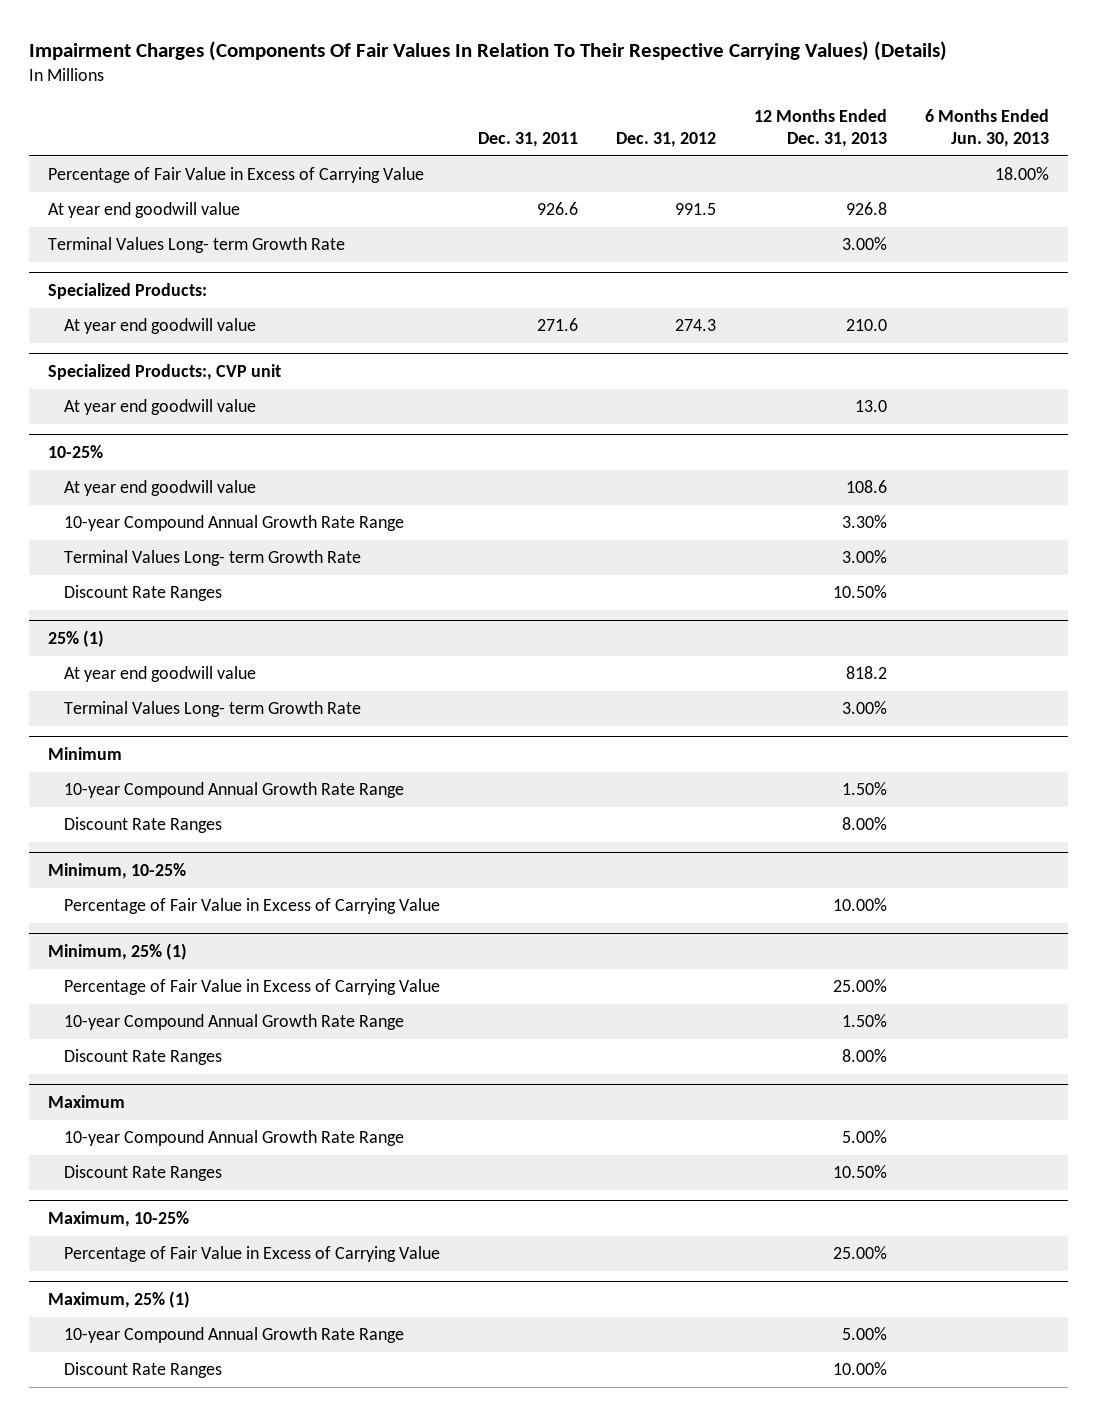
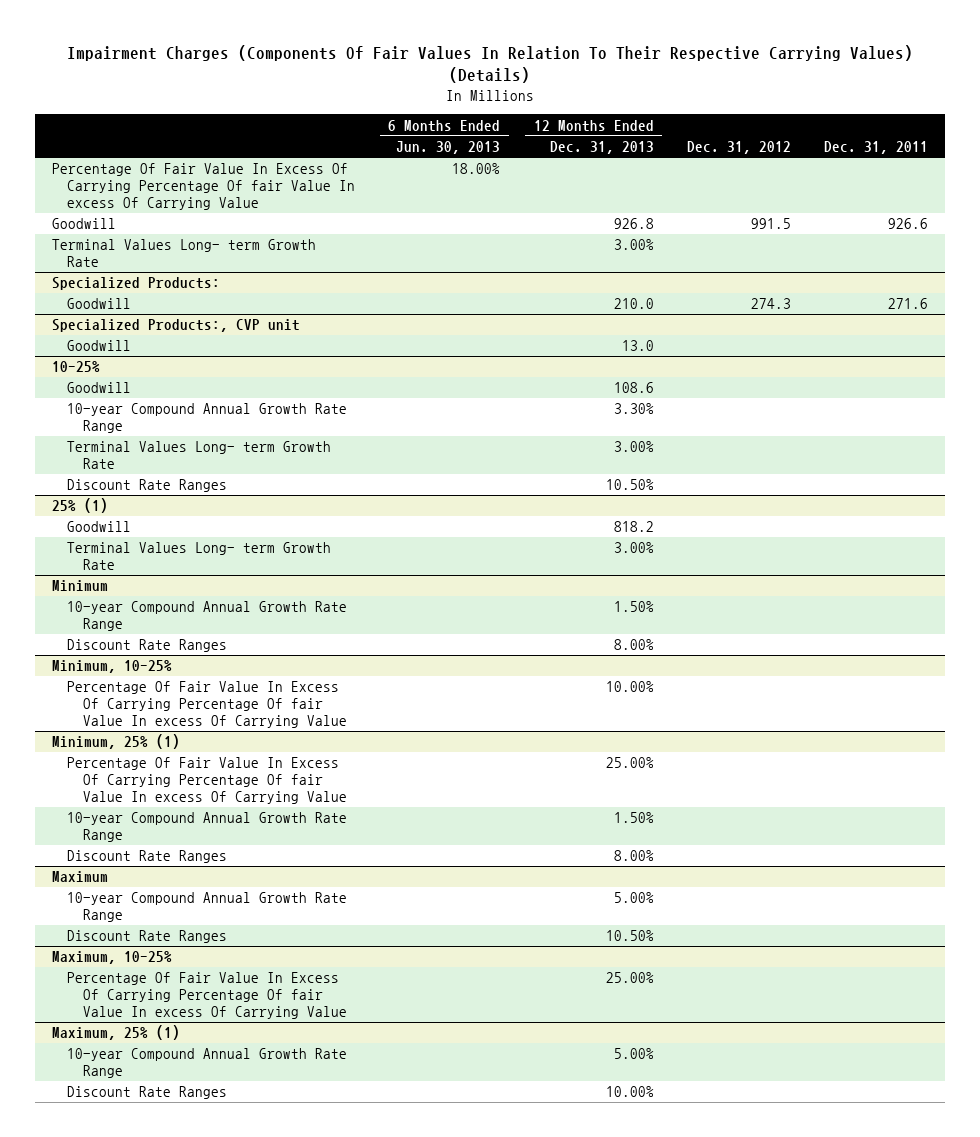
[48,167,425,184] Percentage of Fair Value in Excess of Carrying Value -> [51,163,356,211] Percentage Of Fair Value In Excess Of Carrying Percentage Of fair Value In excess Of Carrying Value
[48,202,241,219] At year end goodwill value -> [51,218,116,230] Goodwill
[64,318,257,335] At year end goodwill value -> [67,298,132,310] Goodwill
[64,399,257,416] At year end goodwill value -> [67,340,132,352] Goodwill
[64,480,257,497] At year end goodwill value -> [67,382,132,394] Goodwill
[64,666,257,683] At year end goodwill value -> [67,521,132,533] Goodwill
[64,898,441,915] Percentage of Fair Value in Excess of Carrying Value -> [67,681,347,729] Percentage Of Fair Value In Excess Of Carrying Percentage Of fair Value In excess Of Carrying Value
[64,979,441,996] Percentage of Fair Value in Excess of Carrying Value -> [67,757,347,805] Percentage Of Fair Value In Excess Of Carrying Percentage Of fair Value In excess Of Carrying Value
[64,1246,441,1263] Percentage of Fair Value in Excess of Carrying Value -> [67,972,347,1020] Percentage Of Fair Value In Excess Of Carrying Percentage Of fair Value In excess Of Carrying Value

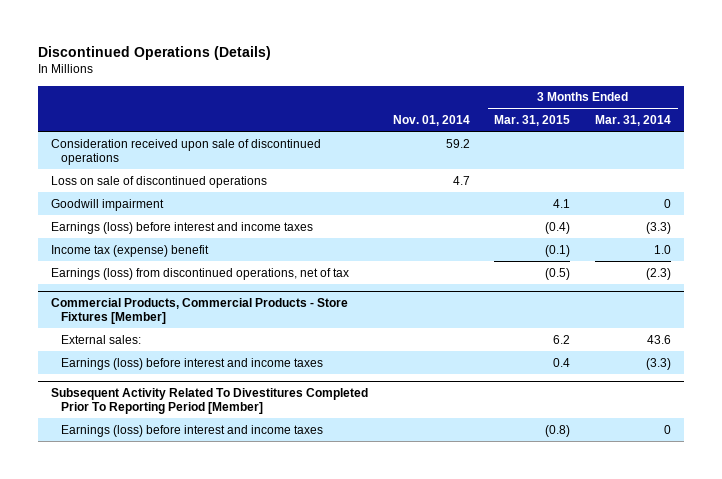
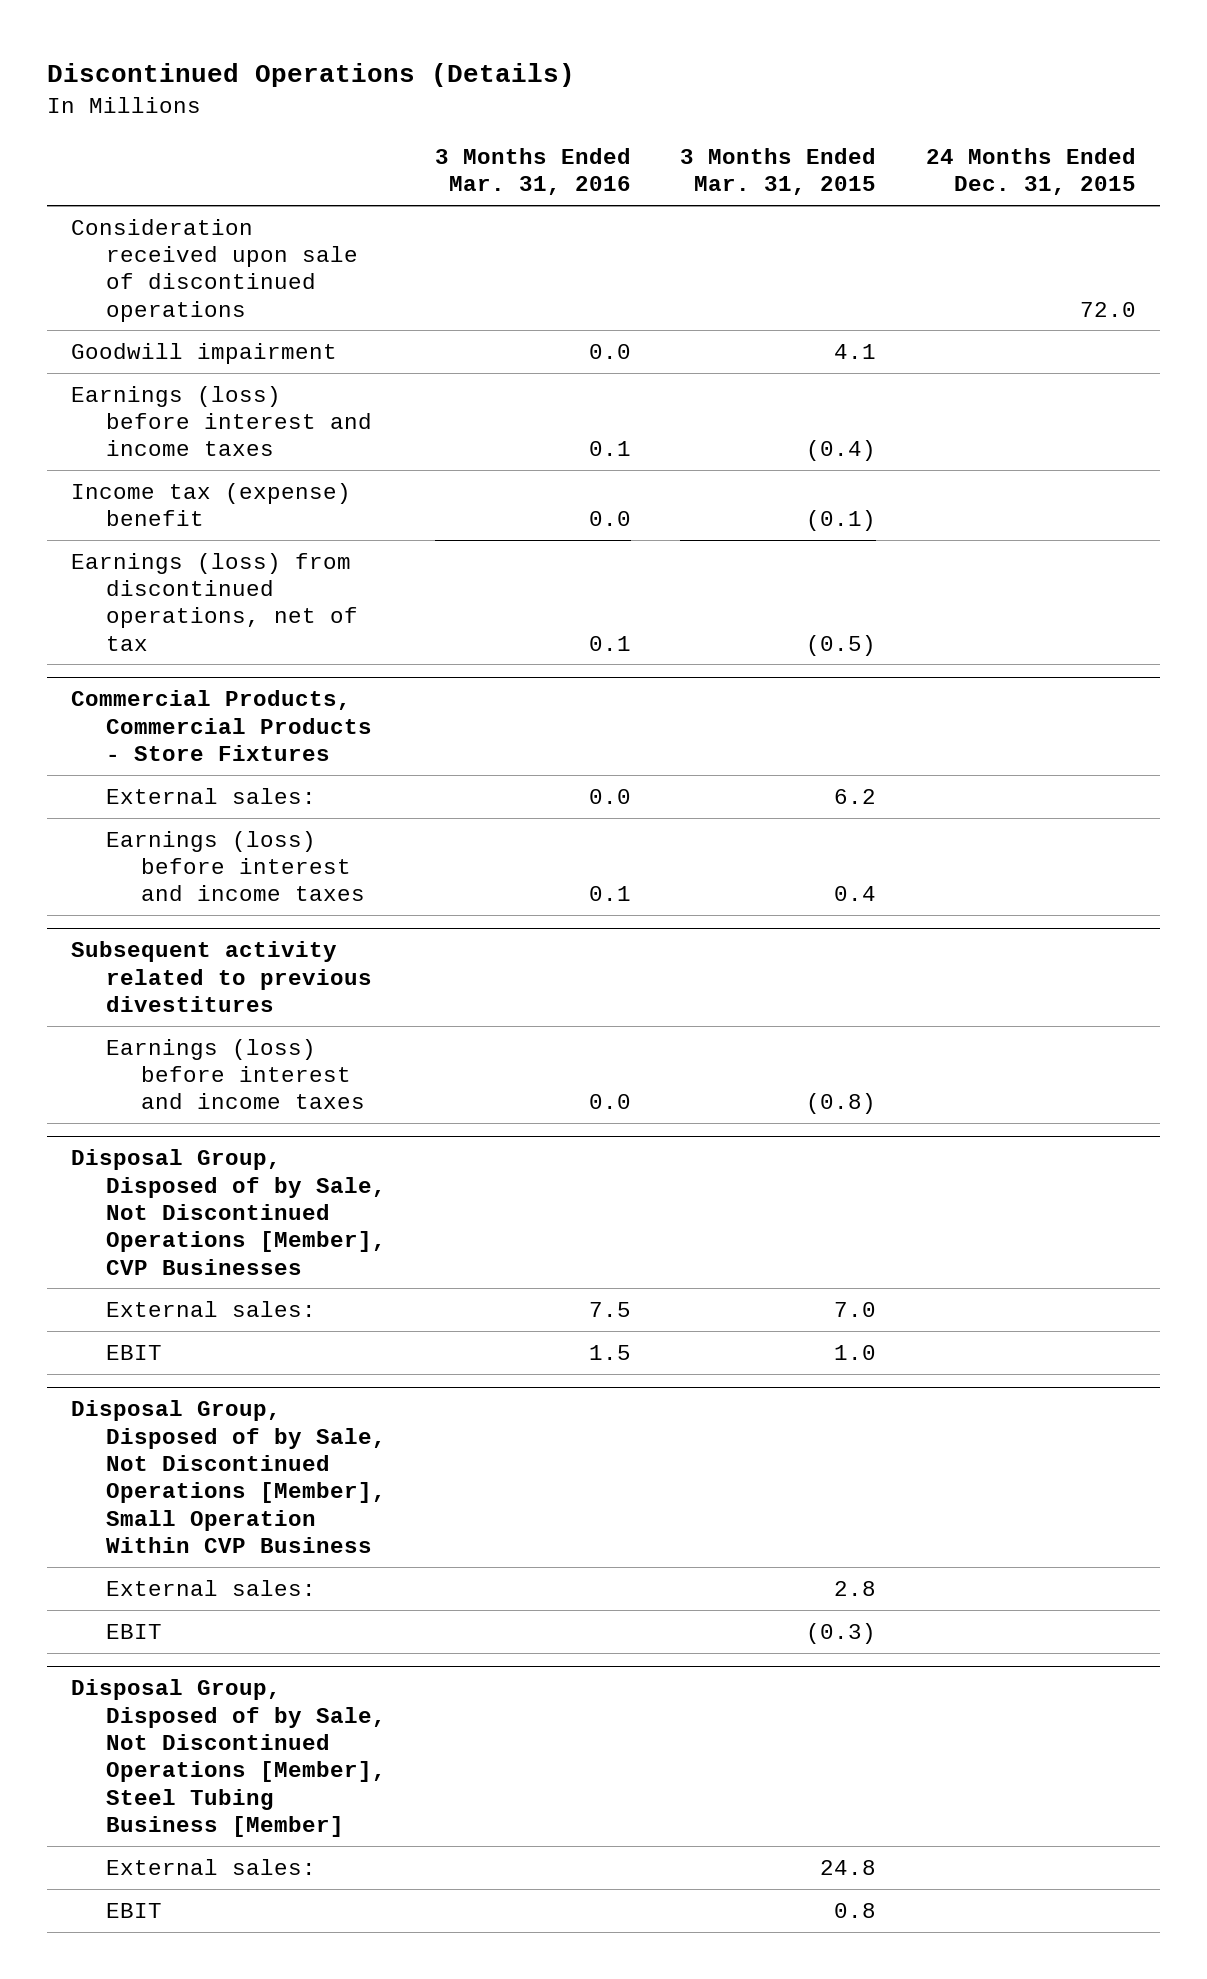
[392,115,470,127] Nov. 01, 2014 -> none
[595,115,672,127] Mar. 31, 2014 -> none
none -> [435,148,632,196] 3 Months Ended Mar. 31, 2016
none -> [925,148,1136,196] 24 Months Ended Dec. 31, 2015
[50,175,267,188] Loss on sale of discontinued operations -> none
[50,297,348,325] Commercial Products, Commercial Products - Store Fixtures [Member] -> [71,690,373,761] Commercial Products, Commercial Products - Store Fixtures
[50,387,368,415] Subsequent Activity Related To Divestitures Completed Prior To Reporting Period [Member] -> [71,941,373,1012] Subsequent activity related to previous divestitures
none -> [71,1149,387,1275] Disposal Group, Disposed of by Sale, Not Discontinued Operations [Member], CVP Businesses
none -> [106,1300,317,1317] External sales:
none -> [106,1344,163,1360] EBIT
none -> [71,1400,387,1553] Disposal Group, Disposed of by Sale, Not Discontinued Operations [Member], Small Operation Within CVP Business
none -> [106,1579,317,1596] External sales:
none -> [106,1623,163,1639] EBIT
none -> [71,1679,387,1837] Disposal Group, Disposed of by Sale, Not Discontinued Operations [Member], Steel Tubing Business [Member]
none -> [106,1858,317,1875] External sales:
none -> [106,1902,163,1918] EBIT

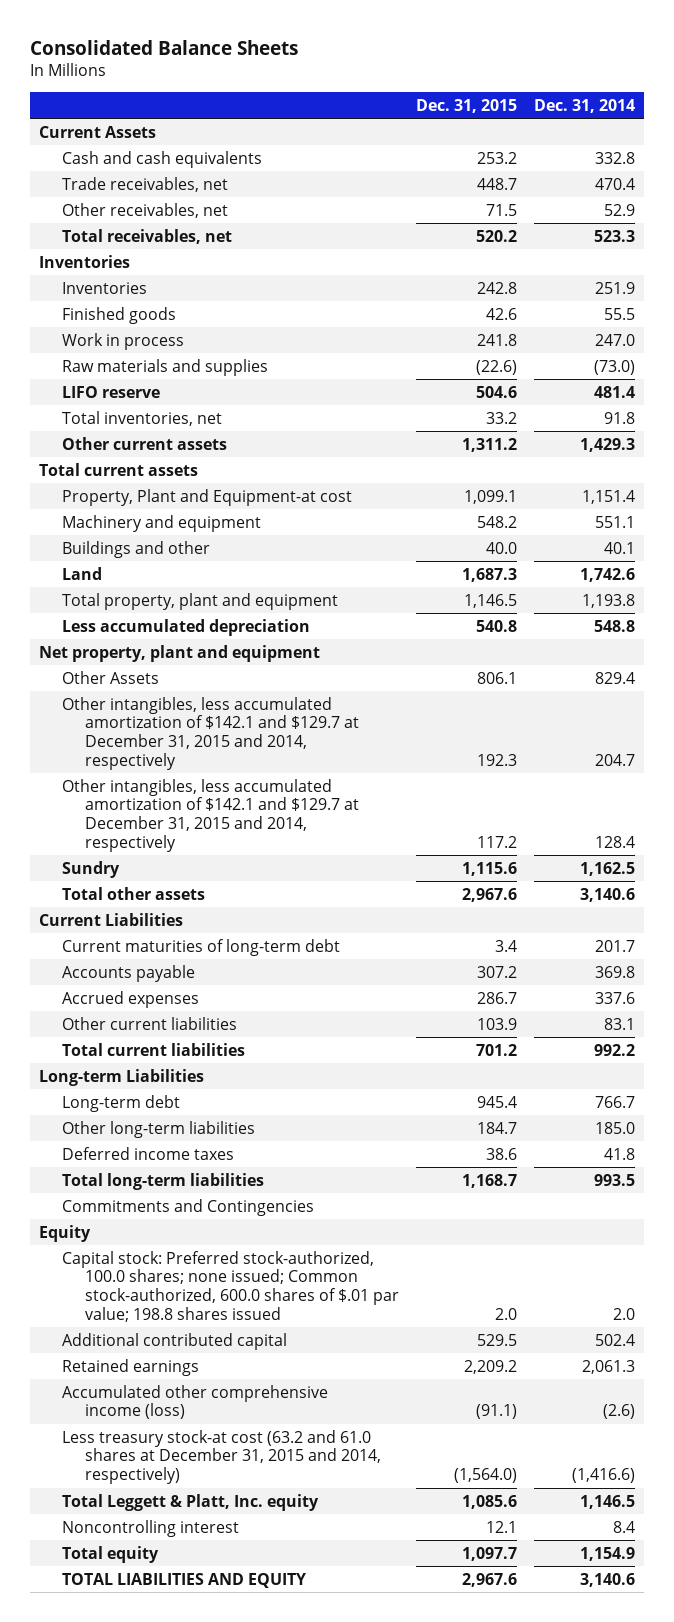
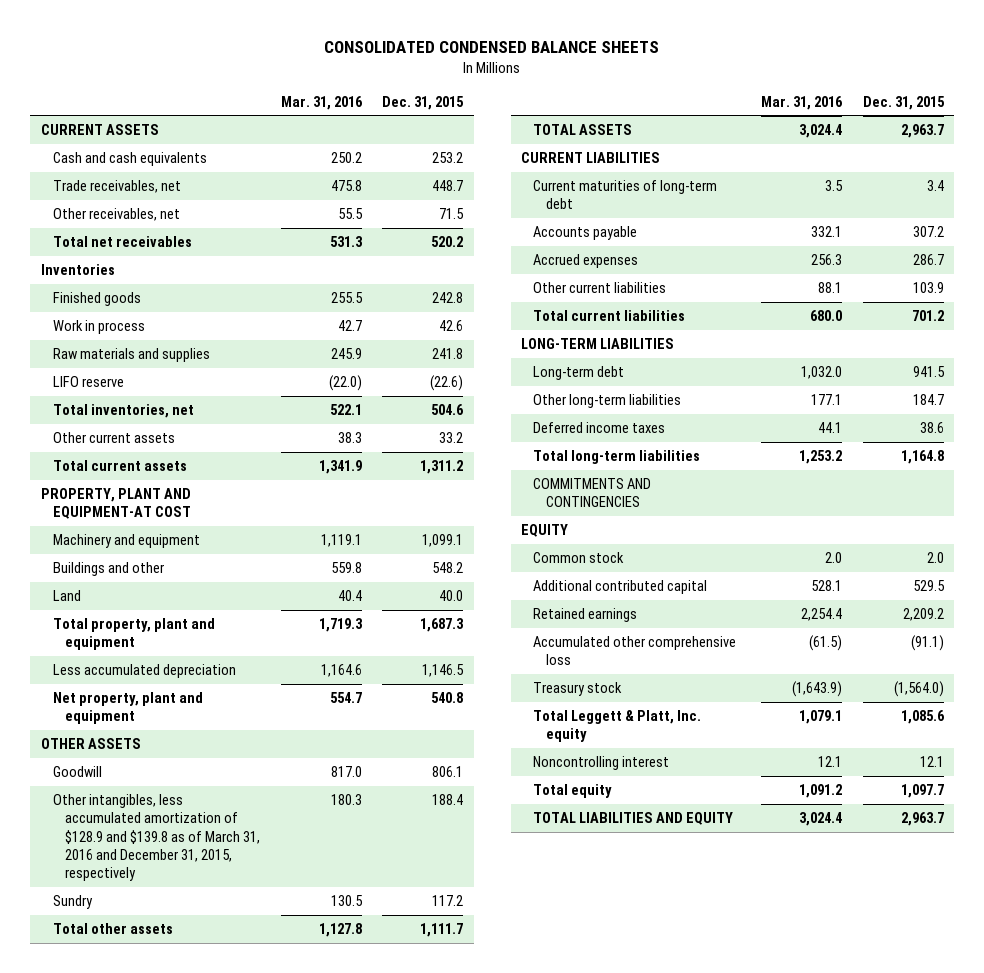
[30,39,299,55] Consolidated Balance Sheets -> [324,41,660,54] CONSOLIDATED CONDENSED BALANCE SHEETS
[534,98,636,113] Dec. 31, 2014 -> none
none -> [280,95,363,110] Mar. 31, 2016
[38,125,156,138] Current Assets -> [40,124,159,136] CURRENT ASSETS
[62,228,233,244] Total receivables, net -> [52,236,192,248] Total net receivables
[62,860,121,878] Sundry -> none
[62,281,148,294] Inventories -> [52,292,141,307] Finished goods
[62,306,177,324] Finished goods -> [52,320,145,335] Work in process
[62,332,185,350] Work in process -> [52,348,210,363] Raw materials and supplies
[62,358,269,376] Raw materials and supplies -> [52,376,124,388] LIFO reserve
[62,385,161,398] LIFO reserve -> [52,404,194,419] Total inventories, net
[62,410,223,426] Total inventories, net -> [52,432,175,444] Other current assets
[62,436,228,450] Other current assets -> [52,460,187,472] Total current assets
[38,462,198,476] Total current assets -> [40,488,191,520] PROPERTY, PLANT AND EQUIPMENT-AT COST
[62,488,353,506] Property, Plant and Equipment-at cost -> [52,534,200,549] Machinery and equipment
[62,514,262,532] Machinery and equipment -> [52,562,164,577] Buildings and other
[62,540,211,558] Buildings and other -> [52,590,81,602] Land
[62,566,103,580] Land -> [52,618,215,651] Total property, plant and equipment
[62,592,339,610] Total property, plant and equipment -> [52,664,236,679] Less accumulated depreciation
[62,618,311,636] Less accumulated depreciation -> [52,692,203,725] Net property, plant and equipment
[38,644,320,662] Net property, plant and equipment -> [40,738,141,750] OTHER ASSETS
[62,670,160,684] Other Assets -> [52,766,102,778] Goodwill
[62,696,360,770] Other intangibles, less accumulated amortization of $142.1 and $129.7 at December 31, 2015 and 2014, respectively -> [52,794,261,882] Other intangibles, less accumulated amortization of $128.9 and $139.8 as of March 31, 2016 and December 31, 2015, respectively
[477,753,518,766] 192.3 -> [432,794,464,806] 188.4
[62,778,360,852] Other intangibles, less accumulated amortization of $142.1 and $129.7 at December 31, 2015 and 2014, respectively -> [52,895,93,910] Sundry
none -> [52,923,173,935] Total other assets
[62,886,206,900] Total other assets -> [533,124,633,136] TOTAL ASSETS
[462,887,518,902] 2,967.6 -> [900,124,944,139] 2,963.7
[38,912,183,926] Current Liabilities -> [520,152,660,164] CURRENT LIABILITIES
[38,1068,204,1086] Long-term Liabilities -> [520,338,674,350] LONG-TERM LIABILITIES
[477,1095,518,1108] 945.4 -> [912,366,945,378] 941.5
[462,1173,518,1188] 1,168.7 -> [900,450,944,465] 1,164.8
[62,1198,315,1216] Commitments and Contingencies -> [533,478,652,508] COMMITMENTS AND CONTINGENCIES
[38,1224,91,1242] Equity -> [520,524,568,538] EQUITY
[62,1250,400,1322] Capital stock: Preferred stock-authorized, 100.0 shares; none issued; Common stock-authorized, 600.0 shares of $.01 par value; 198.8 shares issued -> [533,552,625,564] Common stock
[62,1384,329,1420] Accumulated other comprehensive income (loss) -> [533,636,737,666] Accumulated other comprehensive loss
[62,1429,382,1485] Less treasury stock-at cost (63.2 and 61.0 shares at December 31, 2015 and 2014, respectively) -> [533,682,623,697] Treasury stock
[462,1572,518,1587] 2,967.6 -> [900,812,944,827] 2,963.7

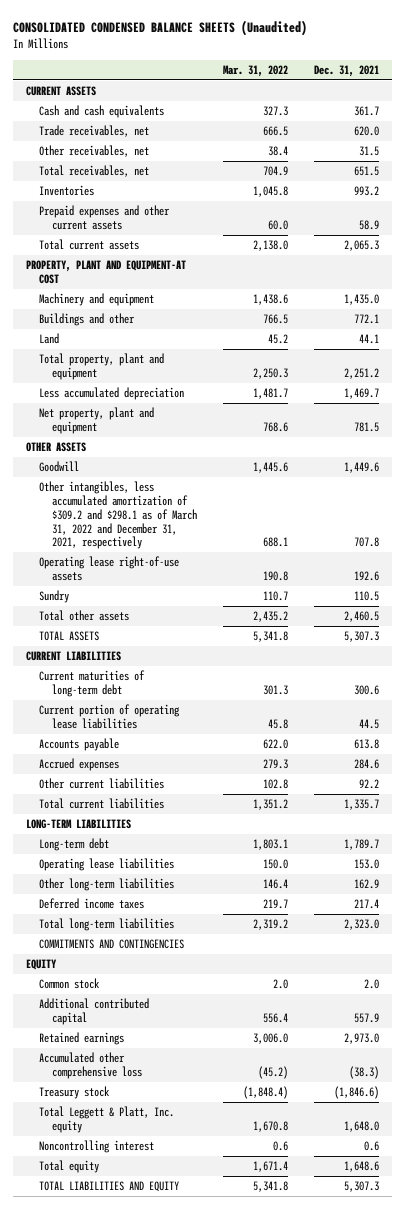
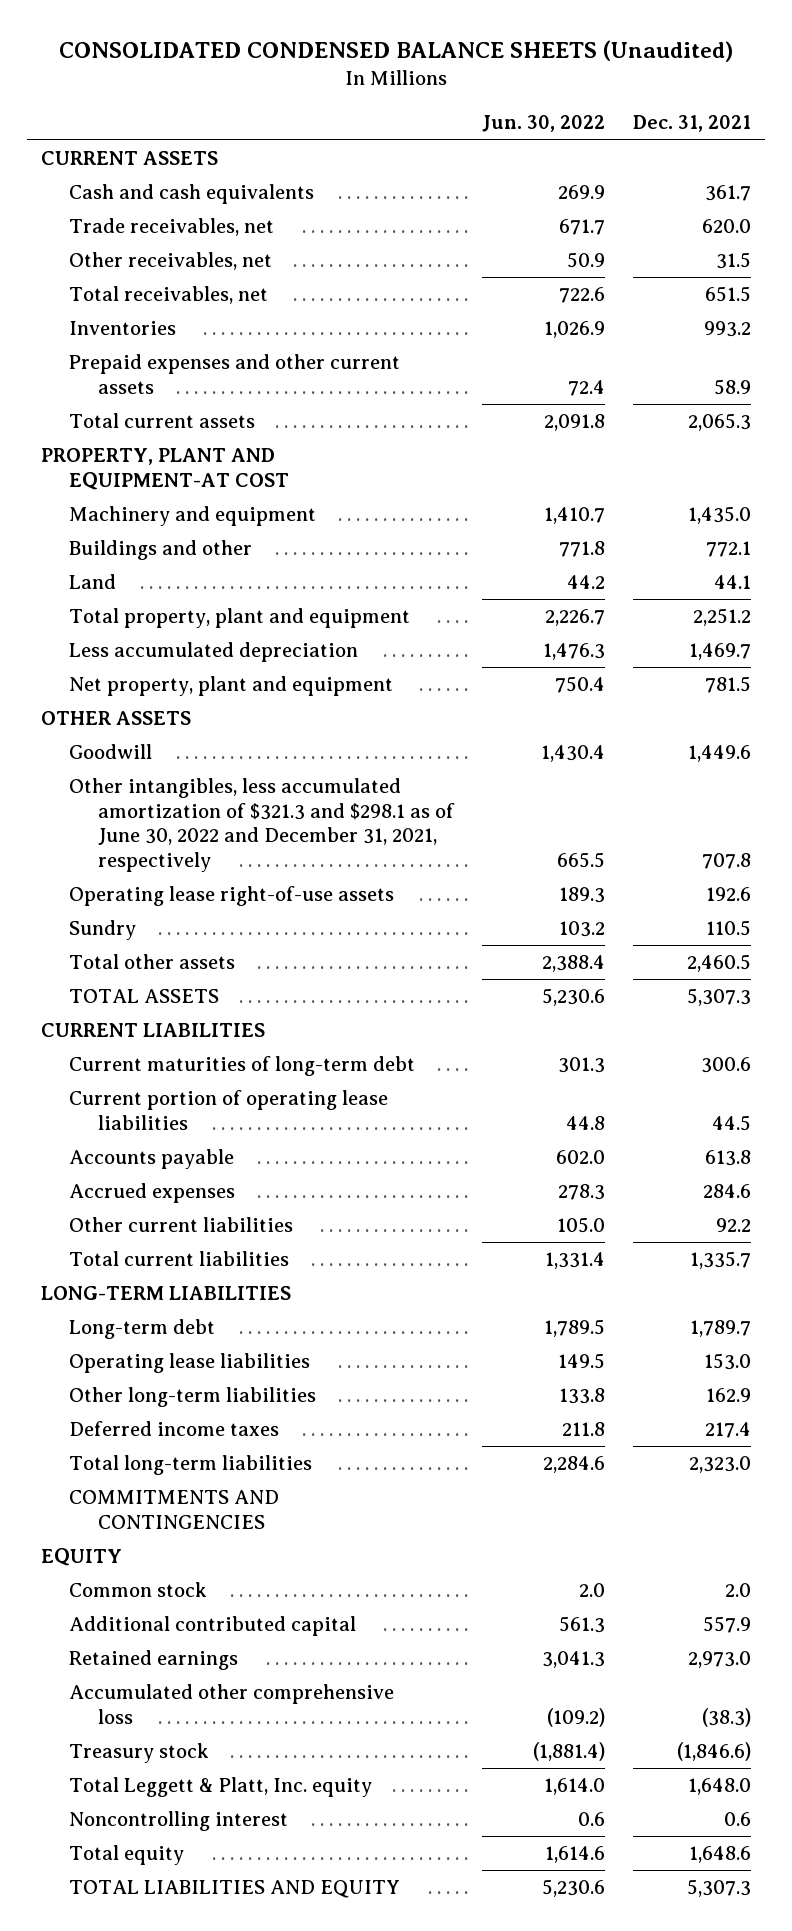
[222,64,288,77] Mar. 31, 2022 -> none
none -> [481,115,605,133] Jun. 30, 2022
[39,481,197,550] Other intangibles, less accumulated amortization of $309.2 and $298.1 as of March 31, 2022 and December 31, 2021, respectively -> [69,777,456,872] Other intangibles, less accumulated amortization of $321.3 and $298.1 as of June 30, 2022 and December 31, 2021, respectively

